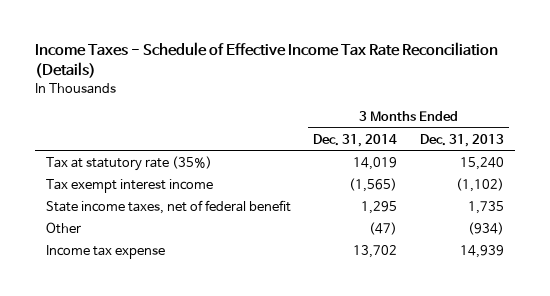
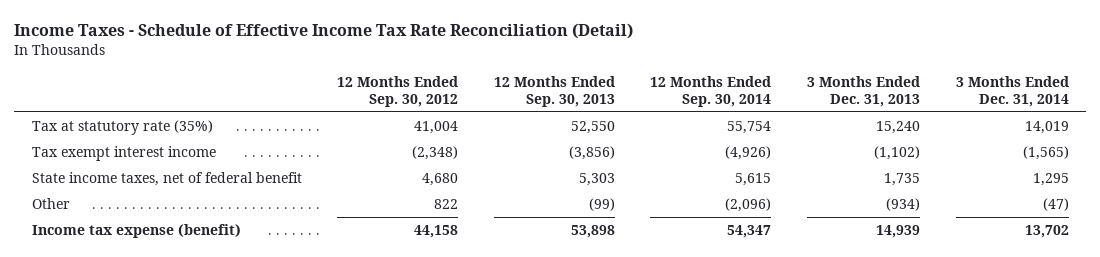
[34,41,498,79] Income Taxes - Schedule of Effective Income Tax Rate Reconciliation (Details) -> [14,22,634,39] Income Taxes - Schedule of Effective Income Tax Rate Reconciliation (Detail)
none -> [337,75,459,107] 12 Months Ended Sep. 30, 2012
none -> [493,75,615,107] 12 Months Ended Sep. 30, 2013
none -> [650,75,772,107] 12 Months Ended Sep. 30, 2014
[45,244,165,259] Income tax expense -> [31,224,241,239] Income tax expense (benefit)

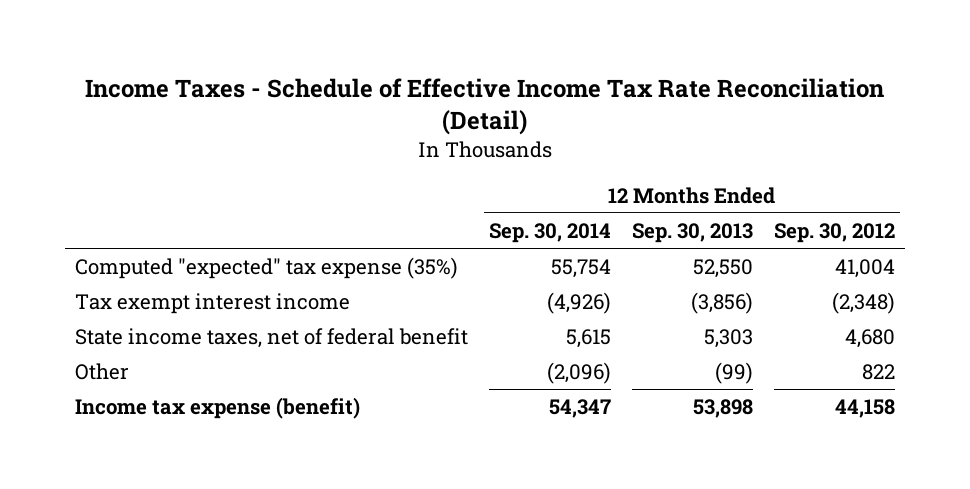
[806,75,920,107] 3 Months Ended Dec. 31, 2013 -> none
[955,75,1069,107] 3 Months Ended Dec. 31, 2014 -> none
[31,120,213,136] Tax at statutory rate (35%) -> [75,257,459,280] Computed "expected" tax expense (35%)

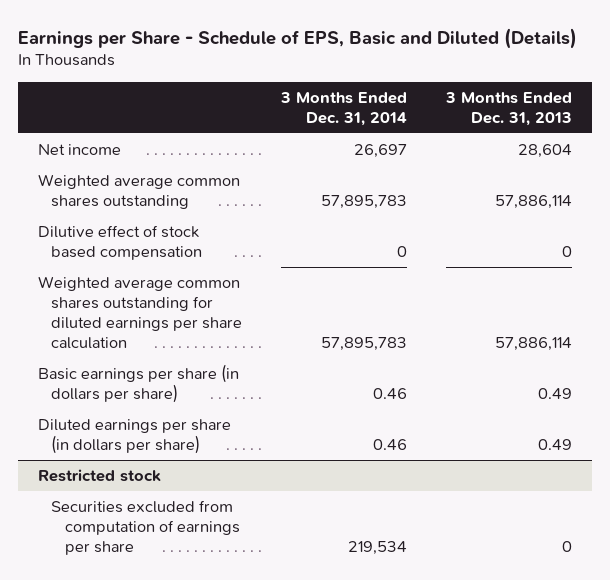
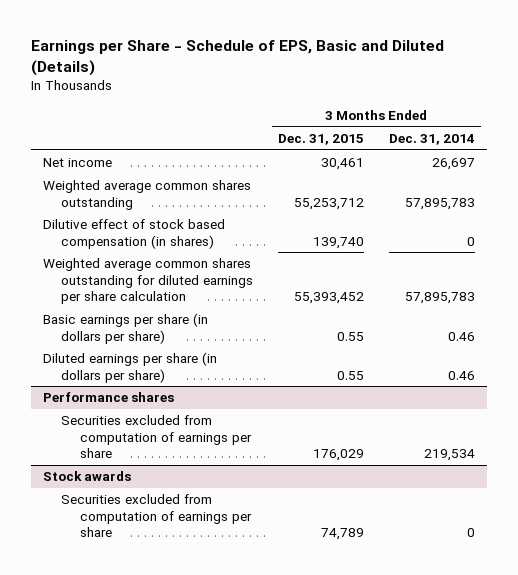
[445,91,573,126] 3 Months Ended Dec. 31, 2013 -> none
none -> [278,133,365,145] Dec. 31, 2015
[37,225,203,261] Dilutive effect of stock based compensation -> [42,219,225,249] Dilutive effect of stock based compensation (in shares)
[37,469,161,483] Restricted stock -> none
none -> [42,392,174,403] Performance shares
none -> [42,471,131,482] Stock awards
none -> [61,494,252,538] Securities excluded from computation of earnings per share

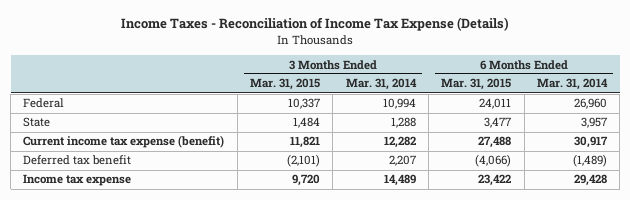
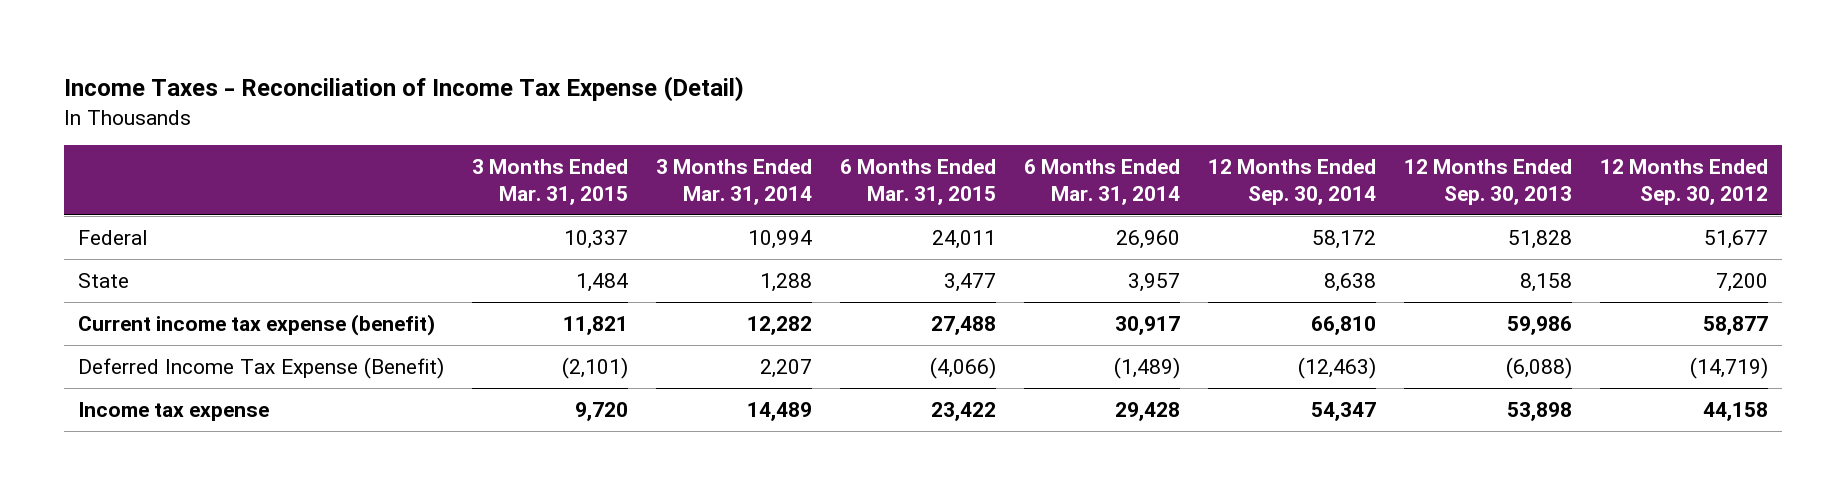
[121,17,510,32] Income Taxes - Reconciliation of Income Tax Expense (Details) -> [63,76,744,103] Income Taxes - Reconciliation of Income Tax Expense (Detail)
none -> [1207,159,1376,206] 12 Months Ended Sep. 30, 2014
none -> [1403,159,1572,206] 12 Months Ended Sep. 30, 2013
none -> [1600,159,1769,206] 12 Months Ended Sep. 30, 2012
[23,155,132,166] Deferred tax benefit -> [77,356,444,379] Deferred Income Tax Expense (Benefit)

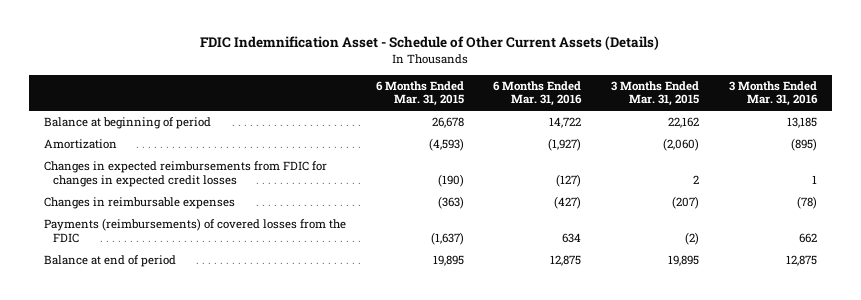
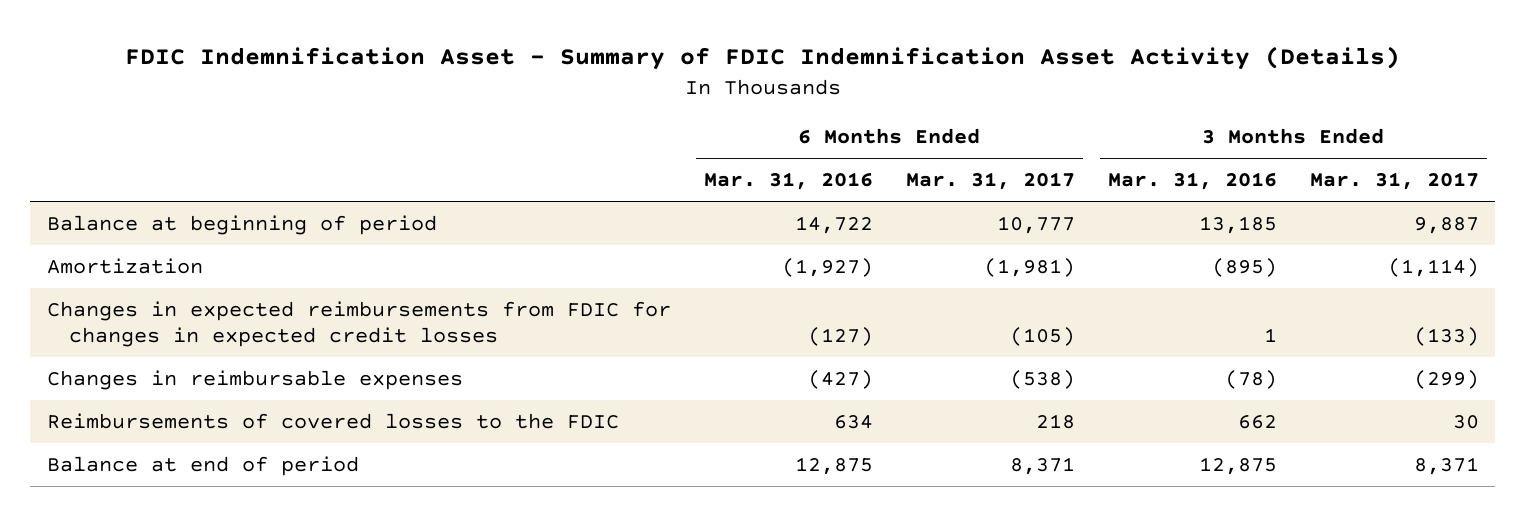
[200,36,660,51] FDIC Indemnification Asset - Schedule of Other Current Assets (Details) -> [124,46,1400,71] FDIC Indemnification Asset - Summary of FDIC Indemnification Asset Activity (Details)
[375,80,464,107] 6 Months Ended Mar. 31, 2015 -> none
[611,80,700,107] 3 Months Ended Mar. 31, 2015 -> none
none -> [905,172,1075,191] Mar. 31, 2017
none -> [1309,172,1479,191] Mar. 31, 2017
[44,218,347,243] Payments (reimbursements) of covered losses from the FDIC -> [46,412,619,429] Reimbursements of covered losses to the FDIC

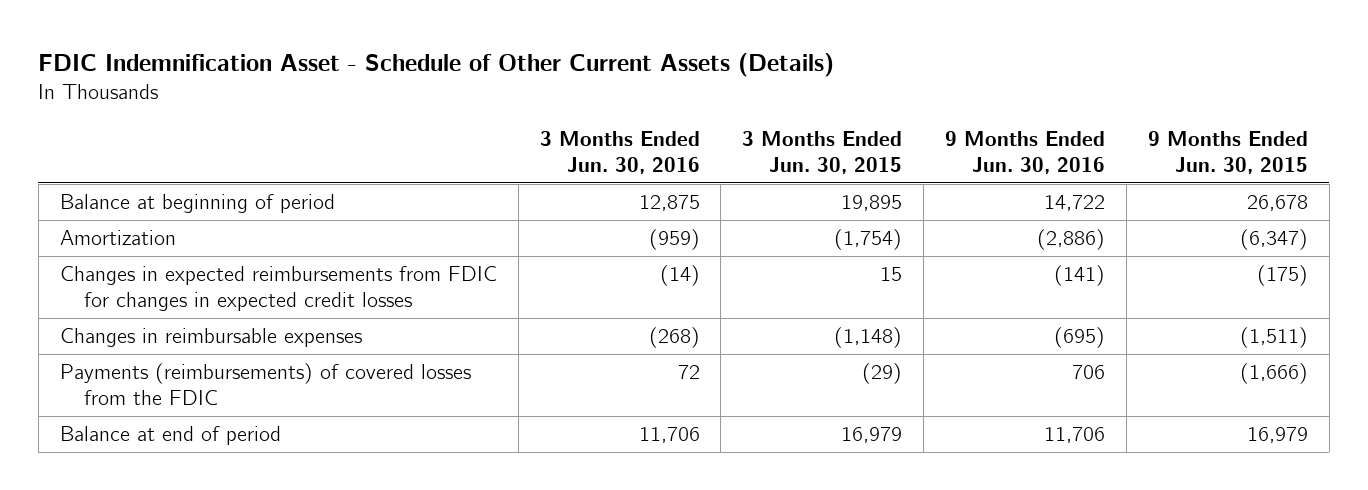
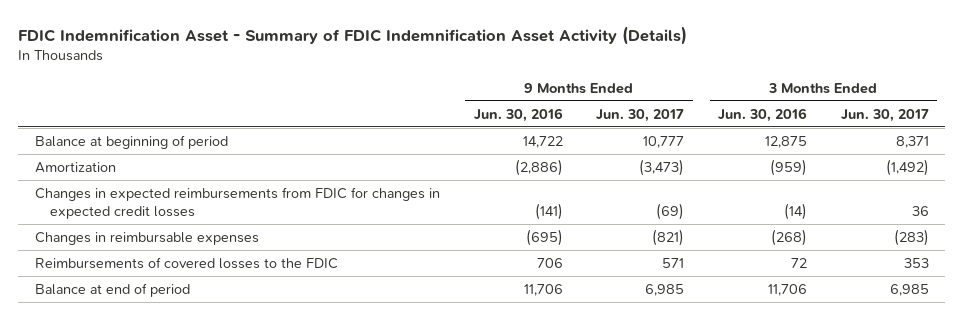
[38,52,835,77] FDIC Indemnification Asset - Schedule of Other Current Assets (Details) -> [18,25,688,45] FDIC Indemnification Asset - Summary of FDIC Indemnification Asset Activity (Details)
[742,130,903,174] 3 Months Ended Jun. 30, 2015 -> none
[1147,130,1308,174] 9 Months Ended Jun. 30, 2015 -> none
none -> [596,108,685,122] Jun. 30, 2017
none -> [840,108,929,122] Jun. 30, 2017
[59,363,471,406] Payments (reimbursements) of covered losses from the FDIC -> [35,257,339,270] Reimbursements of covered losses to the FDIC

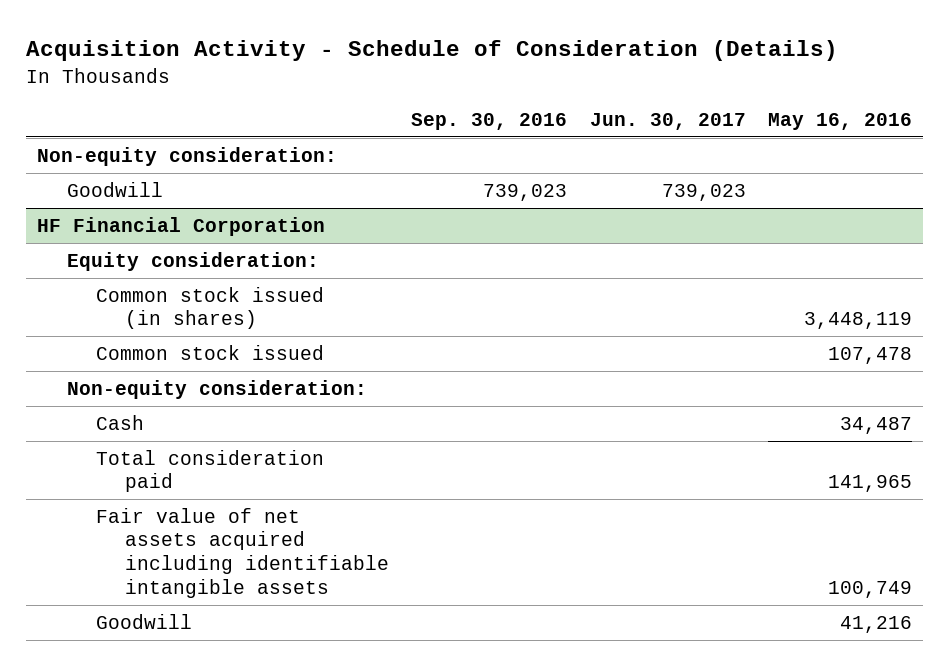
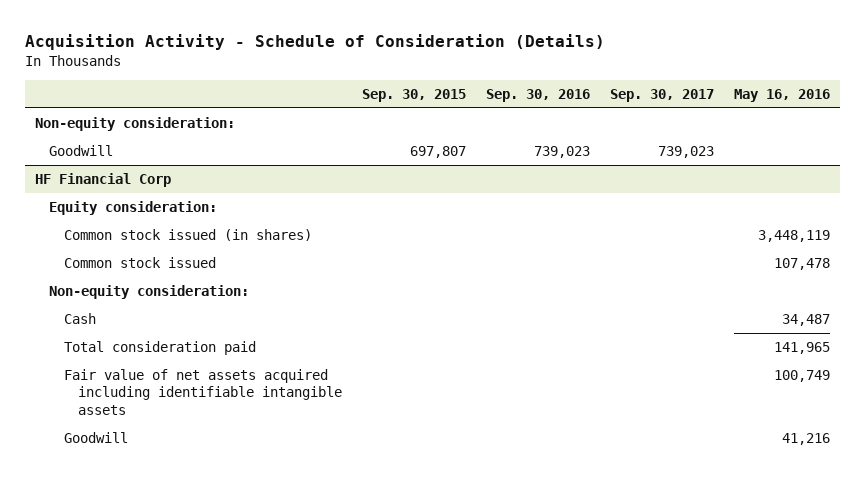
[589,112,746,130] Jun. 30, 2017 -> none
none -> [361,88,466,102] Sep. 30, 2015
none -> [610,88,715,102] Sep. 30, 2017
[37,216,326,236] HF Financial Corporation -> [35,173,172,188] HF Financial Corp

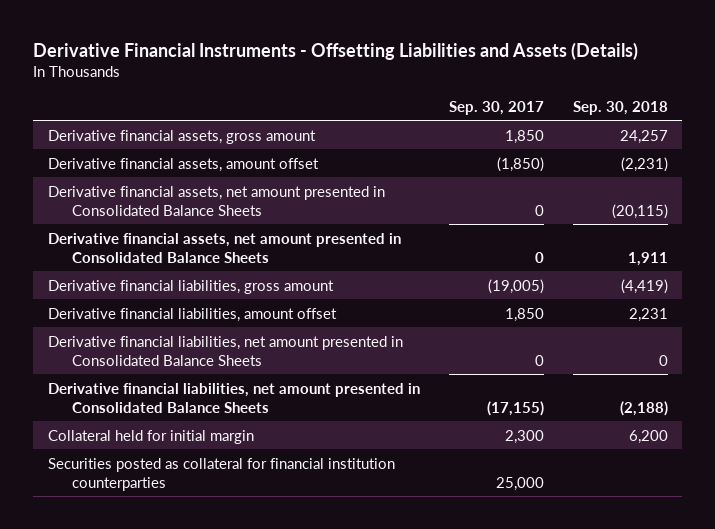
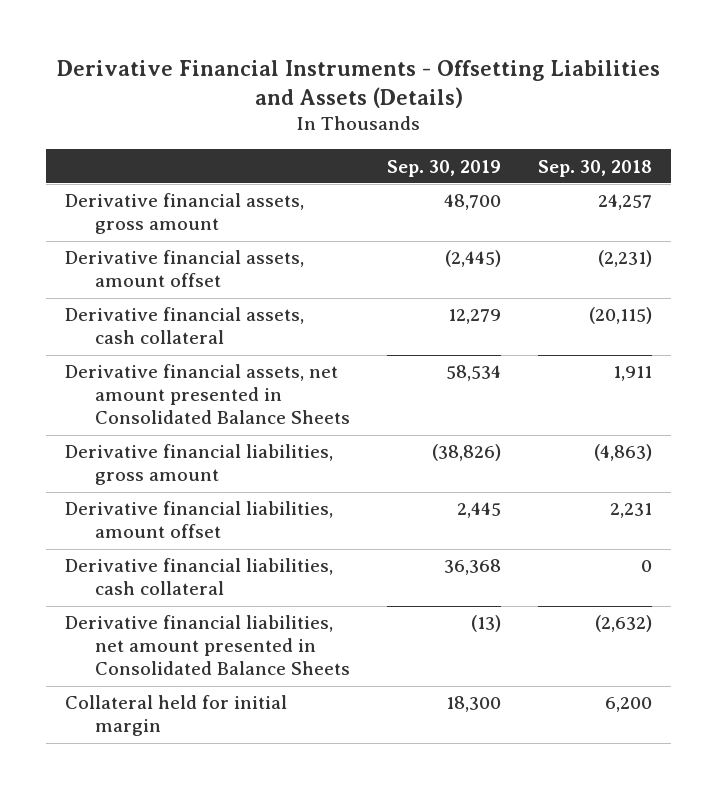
[448,100,544,115] Sep. 30, 2017 -> none
none -> [387,159,502,177] Sep. 30, 2019
[47,185,385,216] Derivative financial assets, net amount presented in Consolidated Balance Sheets -> [64,307,304,345] Derivative financial assets, cash collateral
[620,278,668,294] (4,419) -> [594,444,653,462] (4,863)
[47,382,420,413] Derivative financial liabilities, net amount presented in Consolidated Balance Sheets -> none
none -> [64,558,333,596] Derivative financial liabilities, cash collateral
[658,354,668,366] 0 -> [595,615,653,633] (2,632)
[47,457,395,491] Securities posted as collateral for financial institution counterparties -> none

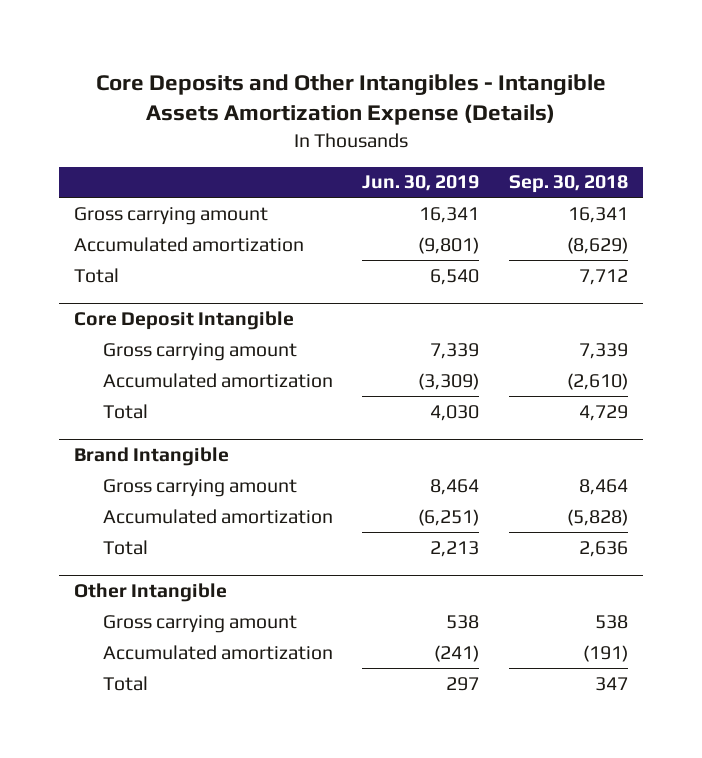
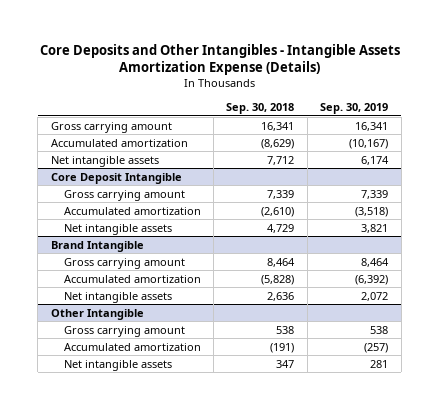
[362,175,480,192] Jun. 30, 2019 -> none
none -> [320,103,389,115] Sep. 30, 2019
[74,267,120,283] Total -> [50,155,159,167] Net intangible assets
[102,403,148,419] Total -> [63,223,172,235] Net intangible assets
[102,539,148,555] Total -> [63,291,172,303] Net intangible assets
[102,675,148,691] Total -> [63,359,172,371] Net intangible assets

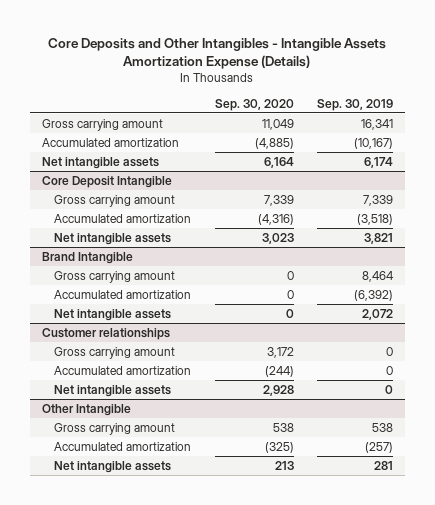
[226,103,295,115] Sep. 30, 2018 -> none
none -> [214,98,294,111] Sep. 30, 2020
none -> [41,327,170,340] Customer relationships
none -> [54,346,176,359] Gross carrying amount
none -> [54,365,192,375] Accumulated amortization
none -> [54,384,172,397] Net intangible assets

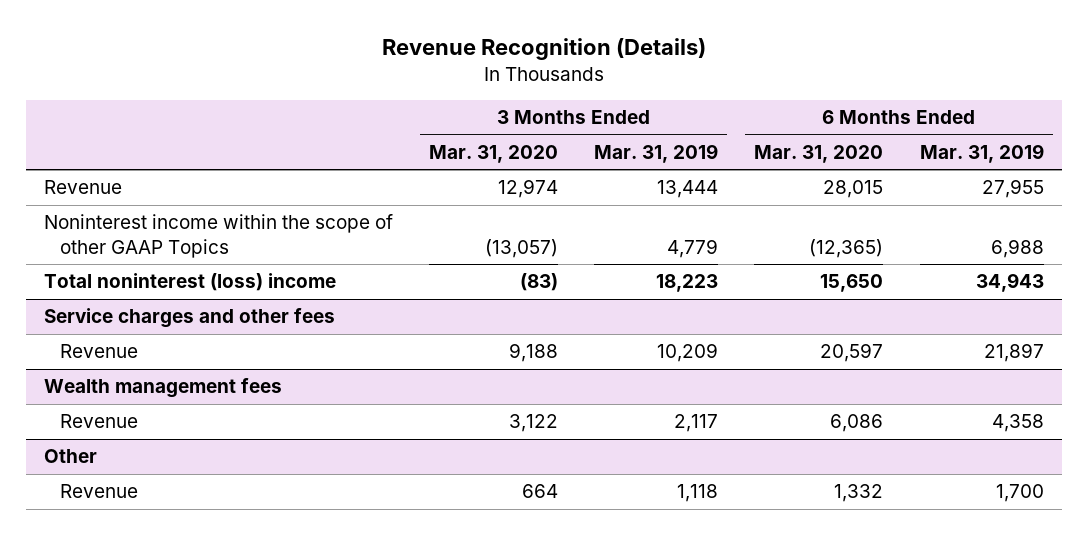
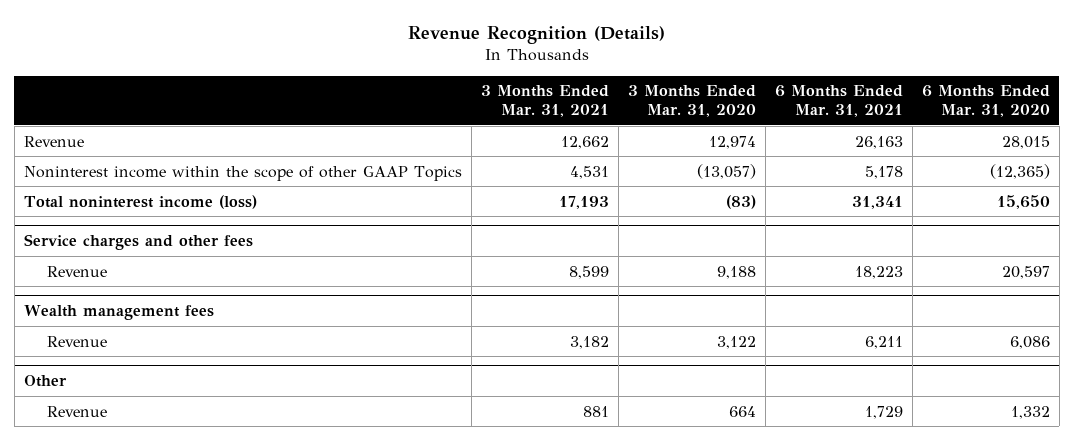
[594,144,719,164] Mar. 31, 2019 -> none
[919,144,1044,164] Mar. 31, 2019 -> none
none -> [480,85,609,118] 3 Months Ended Mar. 31, 2021
none -> [774,85,903,118] 6 Months Ended Mar. 31, 2021
[43,273,336,292] Total noninterest (loss) income -> [23,194,257,209] Total noninterest income (loss)

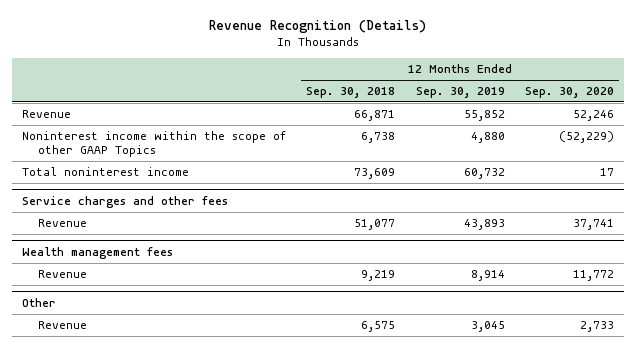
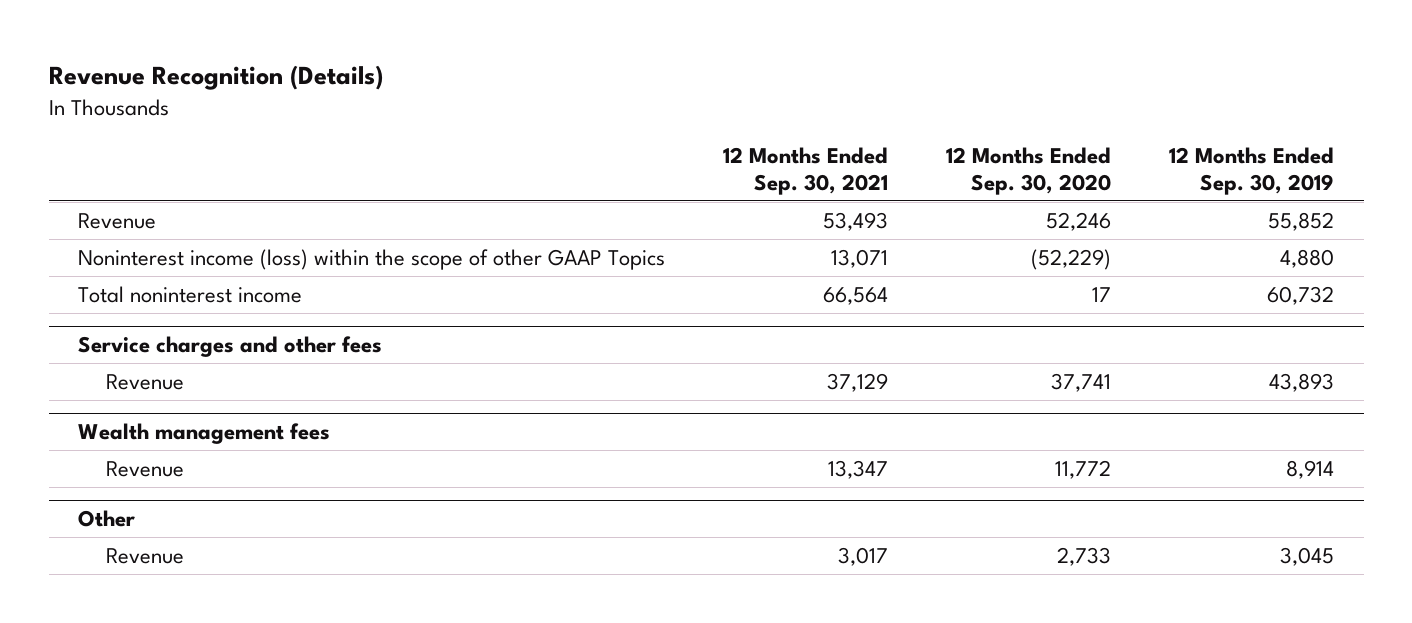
[306,87,396,99] Sep. 30, 2018 -> none
none -> [723,147,889,195] 12 Months Ended Sep. 30, 2021
[22,130,287,157] Noninterest income within the scope of other GAAP Topics -> [77,248,665,270] Noninterest income (loss) within the scope of other GAAP Topics

